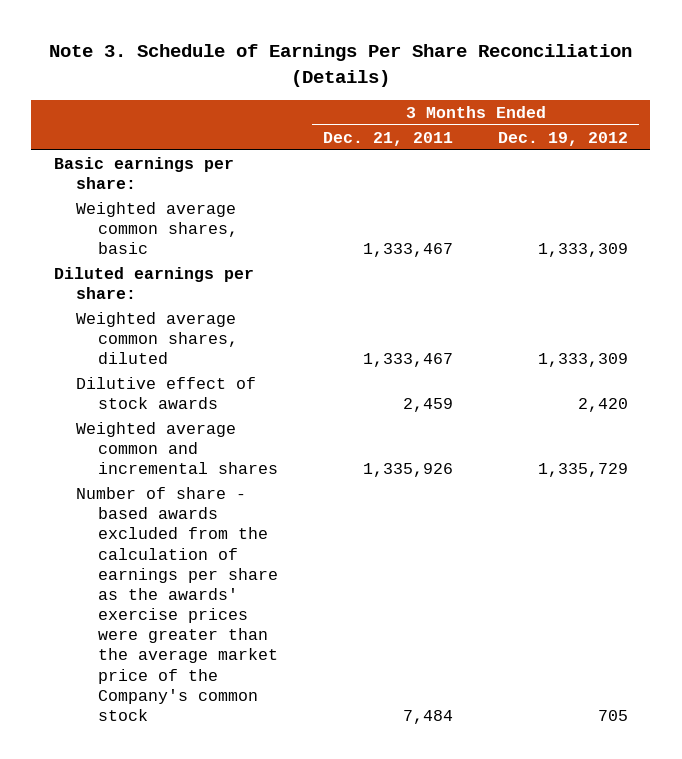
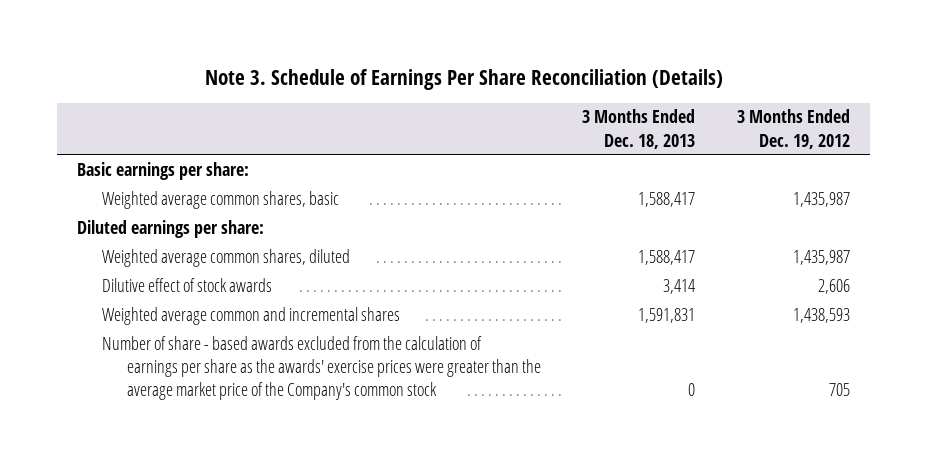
[323,131,454,146] Dec. 21, 2011 -> none
none -> [582,109,696,149] 3 Months Ended Dec. 18, 2013
[537,243,628,258] 1,333,309 -> [792,191,850,207] 1,435,987
[537,353,628,368] 1,333,309 -> [792,249,850,265] 1,435,987
[577,398,628,413] 2,420 -> [817,278,850,294] 2,606
[537,463,628,478] 1,335,729 -> [792,307,850,323] 1,438,593

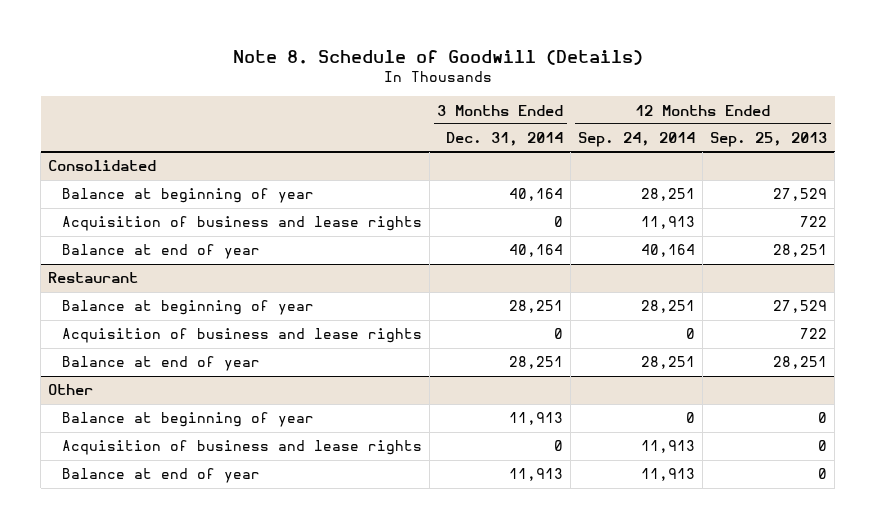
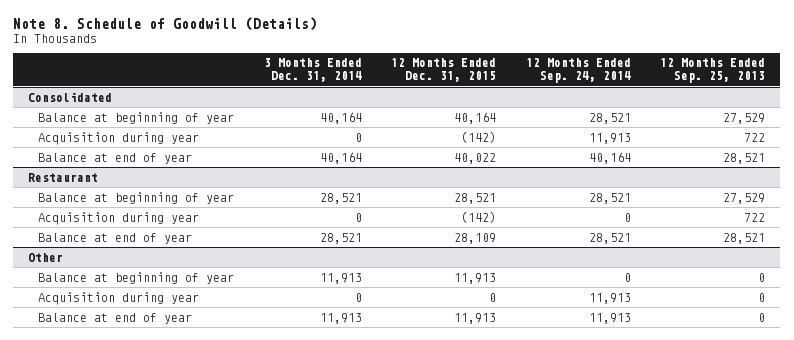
none -> [391,58,497,83] 12 Months Ended Dec. 31, 2015
[641,188,696,202] 28,251 -> [588,112,631,124] 28,521
[62,216,423,232] Acquisition of business and lease rights -> [38,131,200,145] Acquisition during year
[773,244,828,258] 28,251 -> [723,152,766,164] 28,521
[509,300,564,314] 28,251 -> [319,192,362,204] 28,521
[641,300,696,314] 28,251 -> [588,192,631,204] 28,521
[62,328,423,344] Acquisition of business and lease rights -> [38,211,200,225] Acquisition during year
[509,356,564,370] 28,251 -> [319,232,362,244] 28,521
[641,356,696,370] 28,251 -> [588,232,631,244] 28,521
[773,356,828,370] 28,251 -> [723,232,766,244] 28,521
[62,440,423,456] Acquisition of business and lease rights -> [38,291,200,305] Acquisition during year

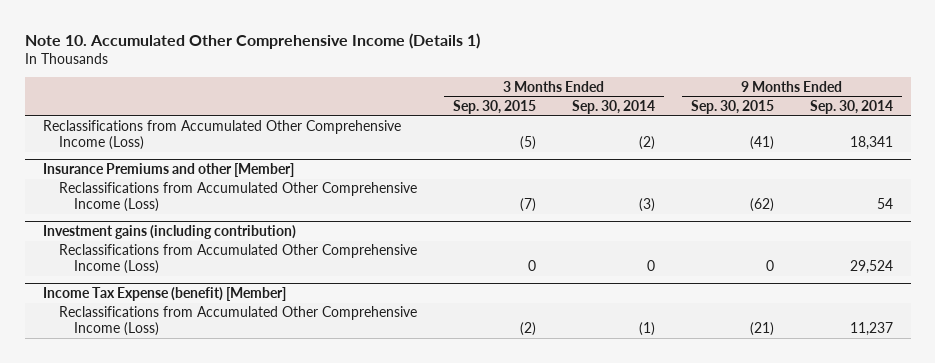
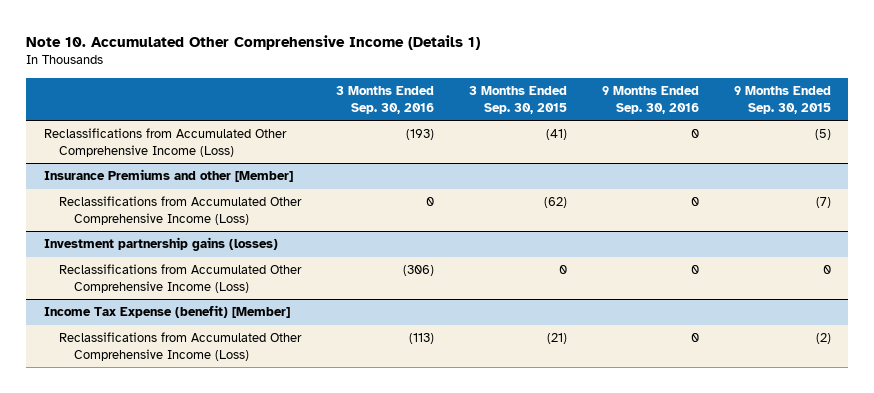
[571,100,655,115] Sep. 30, 2014 -> none
[809,100,893,115] Sep. 30, 2014 -> none
none -> [335,85,434,114] 3 Months Ended Sep. 30, 2016
none -> [601,85,699,114] 9 Months Ended Sep. 30, 2016
[519,136,536,151] (5) -> [545,129,567,141] (41)
[749,136,774,151] (41) -> [814,129,831,141] (5)
[519,198,536,213] (7) -> [543,197,567,209] (62)
[749,198,774,213] (62) -> [815,197,831,209] (7)
[42,225,296,240] Investment gains (including contribution) -> [43,237,278,252] Investment partnership gains (losses)
[519,322,536,337] (2) -> [546,333,567,345] (21)
[749,322,774,337] (21) -> [815,333,831,345] (2)

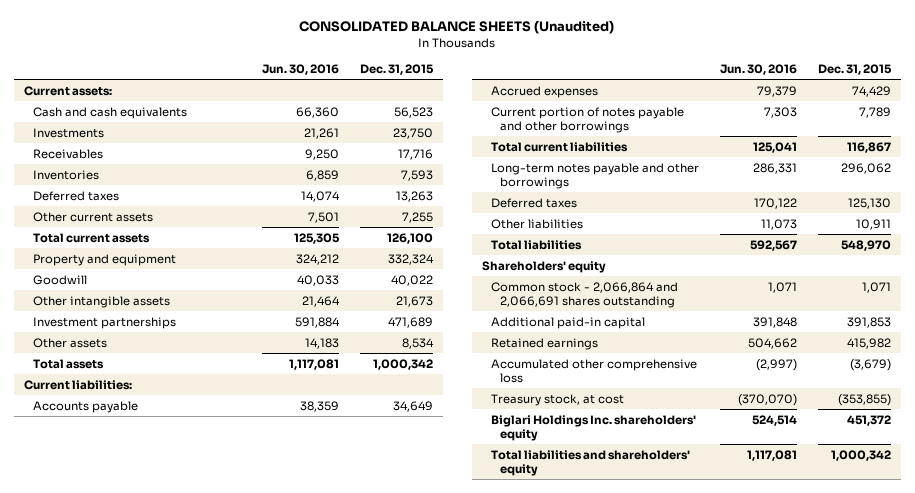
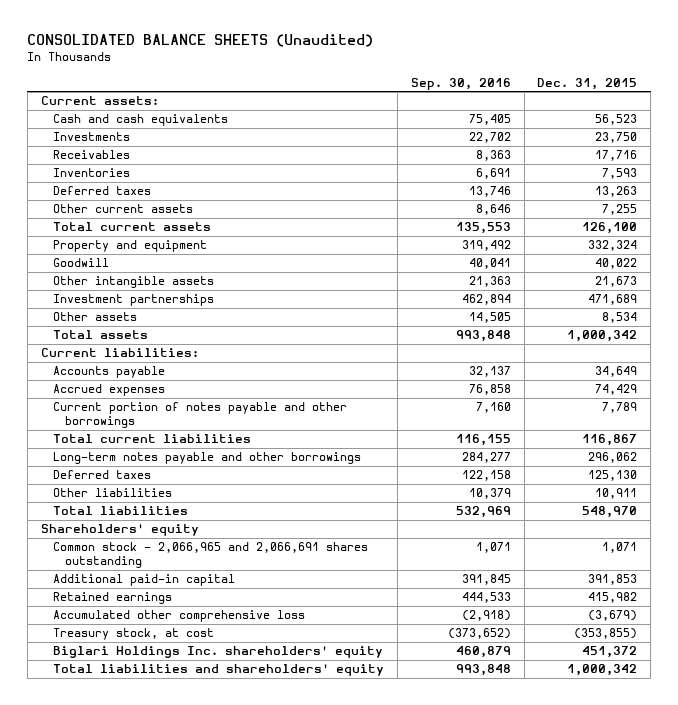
[262,63,340,75] Jun. 30, 2016 -> none
none -> [410,77,511,90] Sep. 30, 2016
[491,281,679,308] Common stock - 2,066,864 and 2,066,691 shares outstanding -> [52,542,368,569] Common stock - 2,066,965 and 2,066,691 shares outstanding

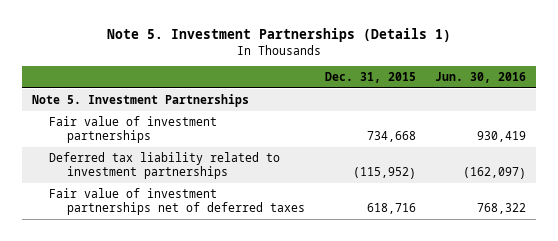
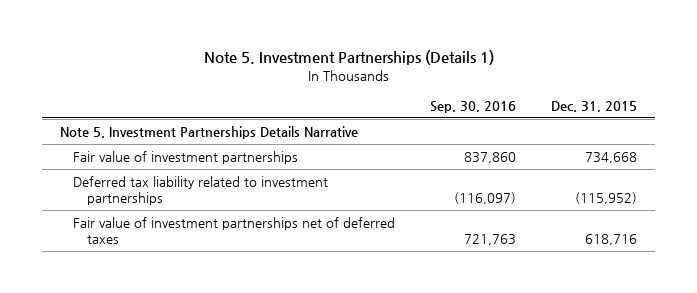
[435,71,527,83] Jun. 30, 2016 -> none
none -> [430,100,517,113] Sep. 30, 2016
[31,93,249,107] Note 5. Investment Partnerships -> [59,126,358,140] Note 5. Investment Partnerships Details Narrative

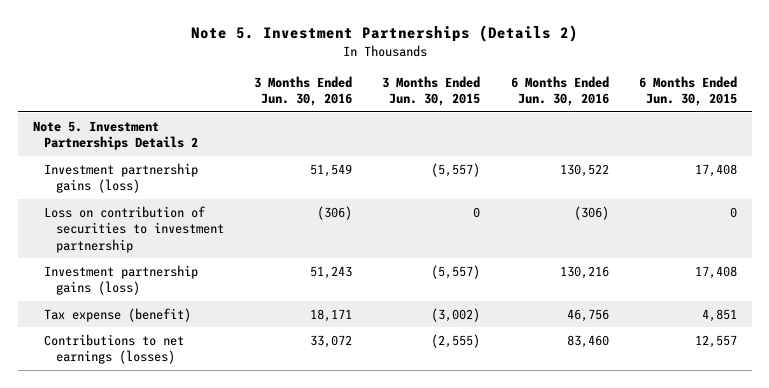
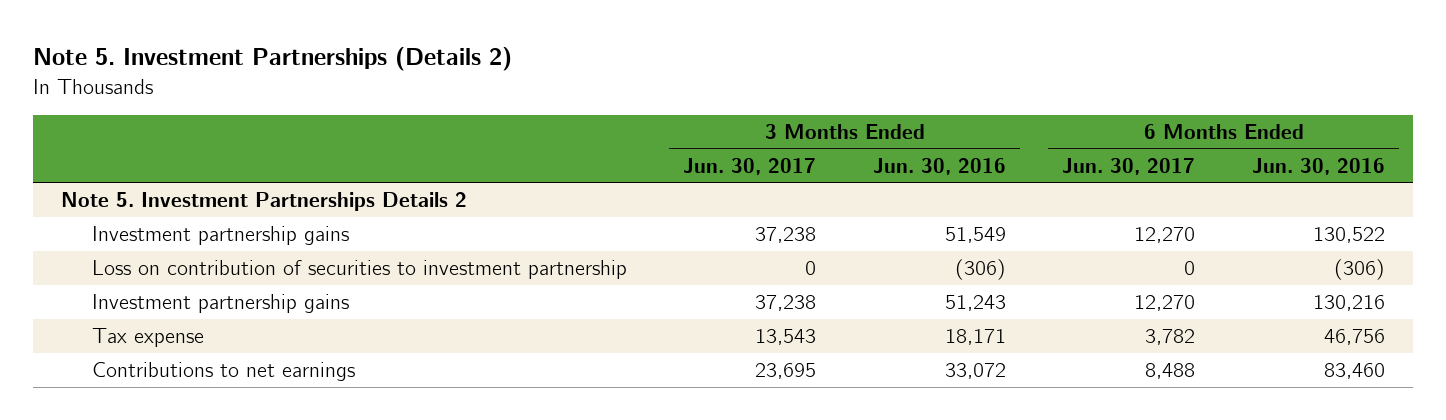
[382,75,481,107] 3 Months Ended Jun. 30, 2015 -> none
[638,75,737,107] 6 Months Ended Jun. 30, 2015 -> none
none -> [683,157,817,175] Jun. 30, 2017
none -> [1062,157,1196,175] Jun. 30, 2017
[44,162,199,194] Investment partnership gains (loss) -> [91,226,349,246] Investment partnership gains
[44,264,199,296] Investment partnership gains (loss) -> [91,294,349,314] Investment partnership gains
[44,307,192,322] Tax expense (benefit) -> [91,328,204,348] Tax expense
[44,333,185,365] Contributions to net earnings (losses) -> [91,362,355,382] Contributions to net earnings

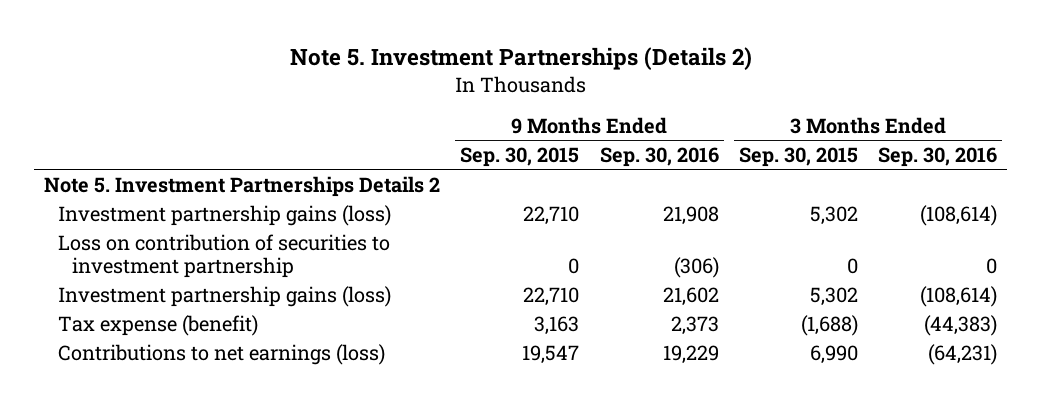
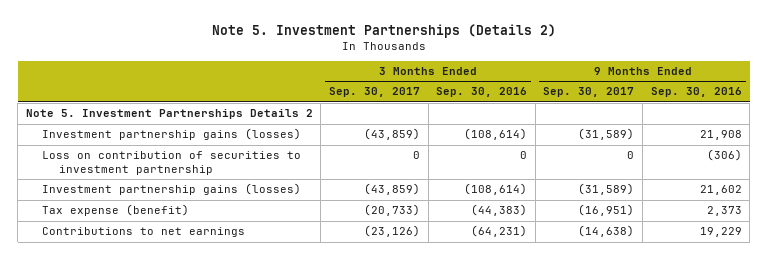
[460,146,580,167] Sep. 30, 2015 -> none
[738,146,858,167] Sep. 30, 2015 -> none
none -> [328,87,420,98] Sep. 30, 2017
none -> [543,87,635,98] Sep. 30, 2017
[58,204,392,226] Investment partnership gains (loss) -> [42,128,302,141] Investment partnership gains (losses)
[58,285,392,307] Investment partnership gains (loss) -> [42,183,302,196] Investment partnership gains (losses)
[58,343,386,365] Contributions to net earnings (loss) -> [42,227,246,238] Contributions to net earnings

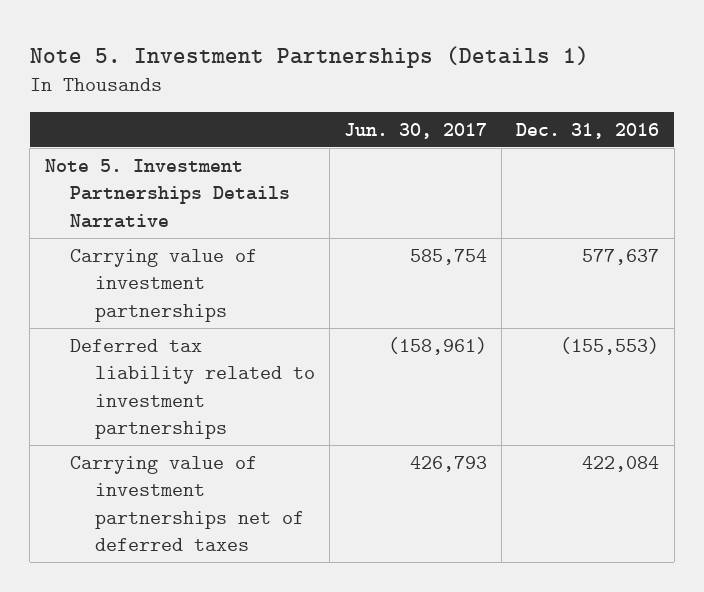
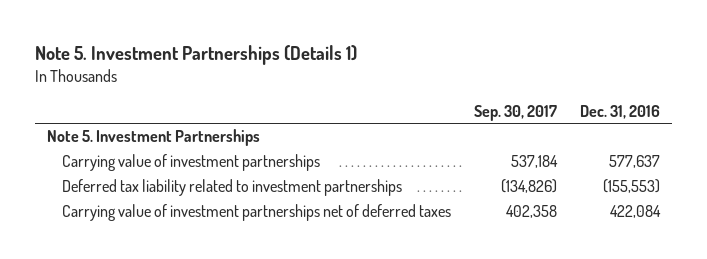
[344,122,488,139] Jun. 30, 2017 -> none
none -> [473,104,557,121] Sep. 30, 2017
[44,158,290,228] Note 5. Investment Partnerships Details Narrative -> [46,129,260,147] Note 5. Investment Partnerships

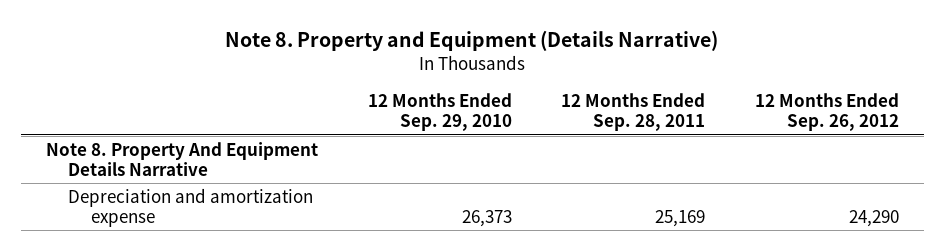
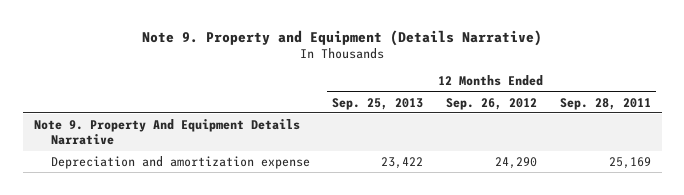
[225,30,719,52] Note 8. Property and Equipment (Details Narrative) -> [142,29,543,46] Note 9. Property and Equipment (Details Narrative)
[367,93,512,132] 12 Months Ended Sep. 29, 2010 -> none
none -> [332,97,424,110] Sep. 25, 2013
[45,141,318,176] Note 8. Property And Equipment Details Narrative -> [33,118,300,146] Note 9. Property And Equipment Details Narrative

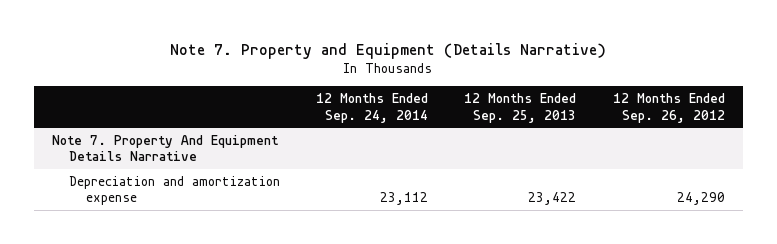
[142,29,543,46] Note 9. Property and Equipment (Details Narrative) -> [170,42,607,59] Note 7. Property and Equipment (Details Narrative)
[559,97,651,110] Sep. 28, 2011 -> none
none -> [316,93,429,123] 12 Months Ended Sep. 24, 2014
[33,118,300,146] Note 9. Property And Equipment Details Narrative -> [51,134,279,162] Note 7. Property And Equipment Details Narrative

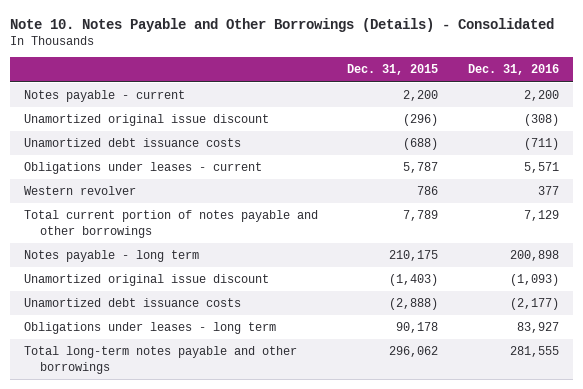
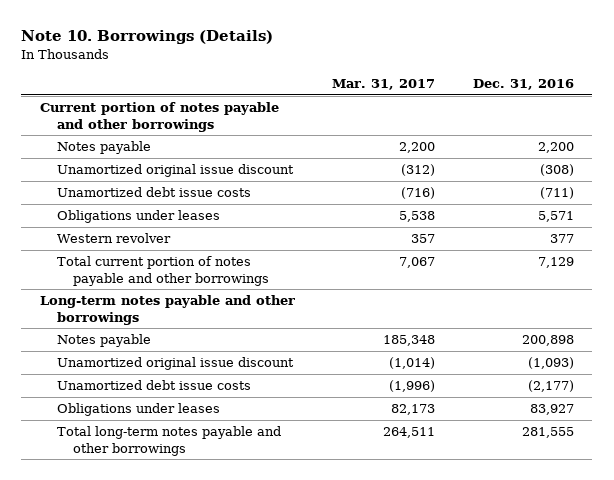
[9,17,554,32] Note 10. Notes Payable and Other Borrowings (Details) - Consolidated -> [21,30,274,45] Note 10. Borrowings (Details)
[347,64,439,76] Dec. 31, 2015 -> none
none -> [332,79,436,91] Mar. 31, 2017
none -> [40,102,280,132] Current portion of notes payable and other borrowings
[24,90,186,103] Notes payable - current -> [56,141,151,155] Notes payable
[24,138,242,148] Unamortized debt issuance costs -> [56,187,251,198] Unamortized debt issue costs
[24,162,263,175] Obligations under leases - current -> [56,210,220,224] Obligations under leases
none -> [40,295,296,325] Long-term notes payable and other borrowings
[24,250,200,263] Notes payable - long term -> [56,334,151,348] Notes payable
[24,298,242,308] Unamortized debt issuance costs -> [56,380,251,391] Unamortized debt issue costs
[24,322,277,335] Obligations under leases - long term -> [56,403,220,417] Obligations under leases

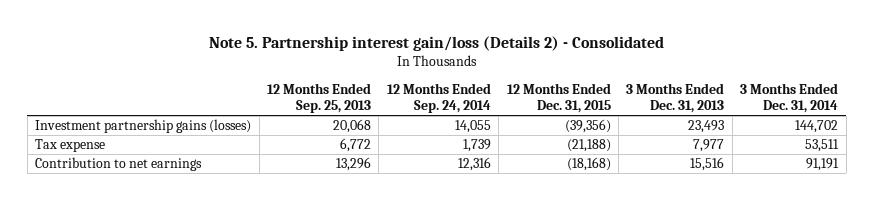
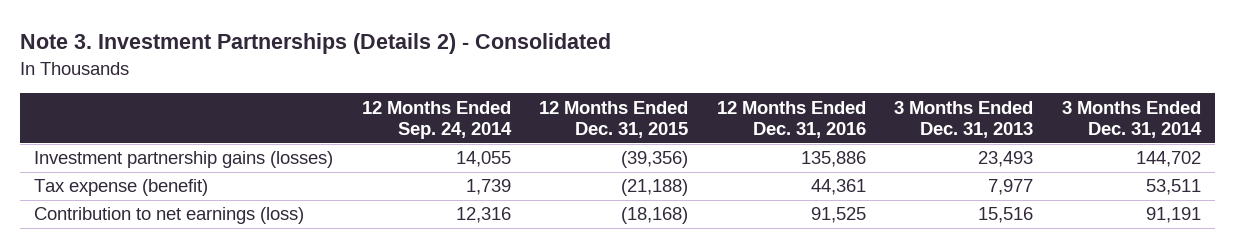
[208,36,664,52] Note 5. Partnership interest gain/loss (Details 2) - Consolidated -> [20,33,612,55] Note 3. Investment Partnerships (Details 2) - Consolidated
[266,83,371,114] 12 Months Ended Sep. 25, 2013 -> none
none -> [716,100,866,139] 12 Months Ended Dec. 31, 2016
[35,139,106,153] Tax expense -> [34,179,209,197] Tax expense (benefit)
[35,157,203,172] Contribution to net earnings -> [34,207,305,225] Contribution to net earnings (loss)

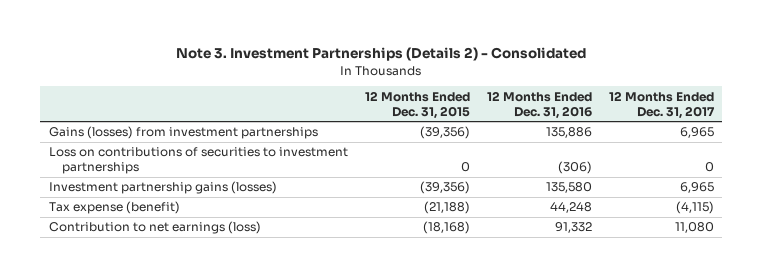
[361,100,512,140] 12 Months Ended Sep. 24, 2014 -> none
[894,100,1034,139] 3 Months Ended Dec. 31, 2013 -> none
[1061,100,1202,139] 3 Months Ended Dec. 31, 2014 -> none
none -> [608,90,715,119] 12 Months Ended Dec. 31, 2017
none -> [48,126,318,140] Gains (losses) from investment partnerships
none -> [48,147,348,175] Loss on contributions of securities to investment partnerships
[800,151,866,168] 135,886 -> [545,182,592,194] 135,580
[810,179,866,196] 44,361 -> [549,202,592,214] 44,248
[810,207,866,224] 91,525 -> [554,222,592,234] 91,332

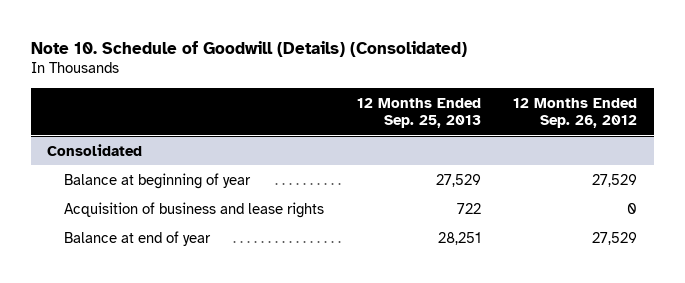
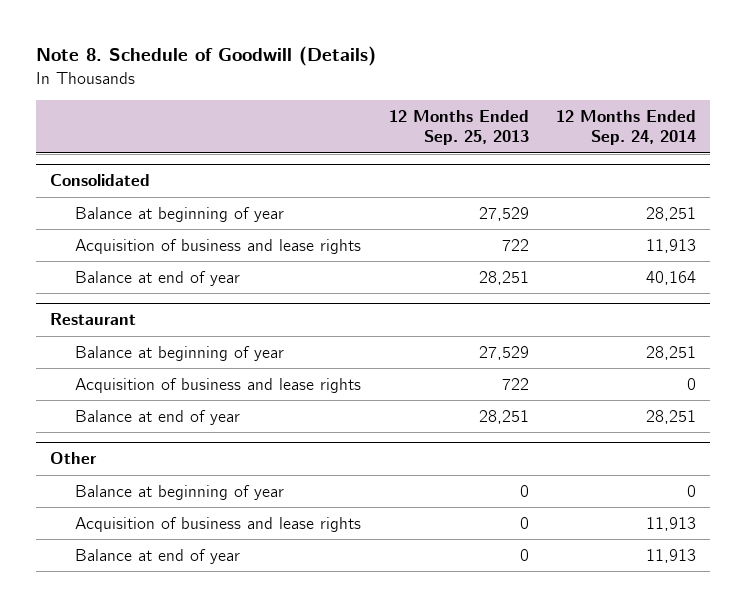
[30,40,467,57] Note 10. Schedule of Goodwill (Details) (Consolidated) -> [35,46,376,67] Note 8. Schedule of Goodwill (Details)
[513,97,638,129] 12 Months Ended Sep. 26, 2012 -> none
none -> [556,109,697,146] 12 Months Ended Sep. 24, 2014
none -> [49,313,136,326] Restaurant
none -> [75,345,285,361] Balance at beginning of year
none -> [75,377,362,393] Acquisition of business and lease rights
none -> [75,409,241,425] Balance at end of year
none -> [49,452,97,465] Other
none -> [75,484,285,500] Balance at beginning of year
none -> [75,516,362,532] Acquisition of business and lease rights
none -> [75,548,241,564] Balance at end of year

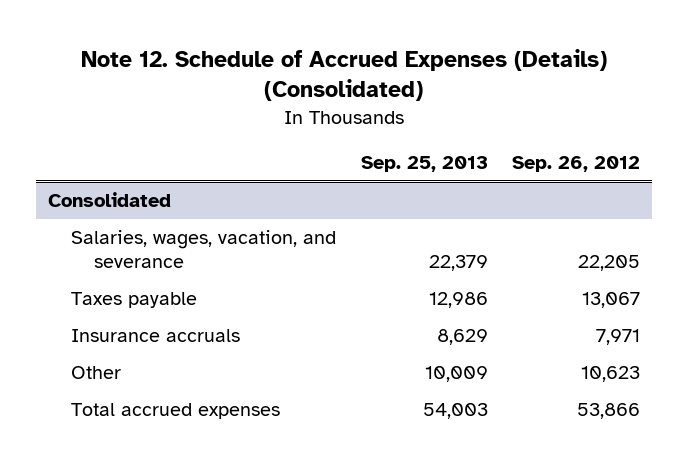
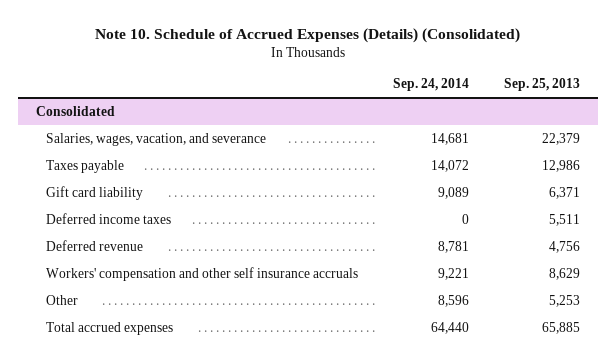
[81,48,608,102] Note 12. Schedule of Accrued Expenses (Details) (Consolidated) -> [95,28,521,44] Note 10. Schedule of Accrued Expenses (Details) (Consolidated)
[511,155,640,172] Sep. 26, 2012 -> none
none -> [393,78,470,92] Sep. 24, 2014
none -> [45,185,143,200] Gift card liability
none -> [45,212,171,224] Deferred income taxes
none -> [45,239,143,251] Deferred revenue
[71,329,241,343] Insurance accruals -> [45,266,358,281] Workers' compensation and other self insurance accruals
[424,366,488,383] 10,009 -> [549,294,581,307] 5,253
[422,403,488,420] 54,003 -> [542,321,581,334] 65,885

